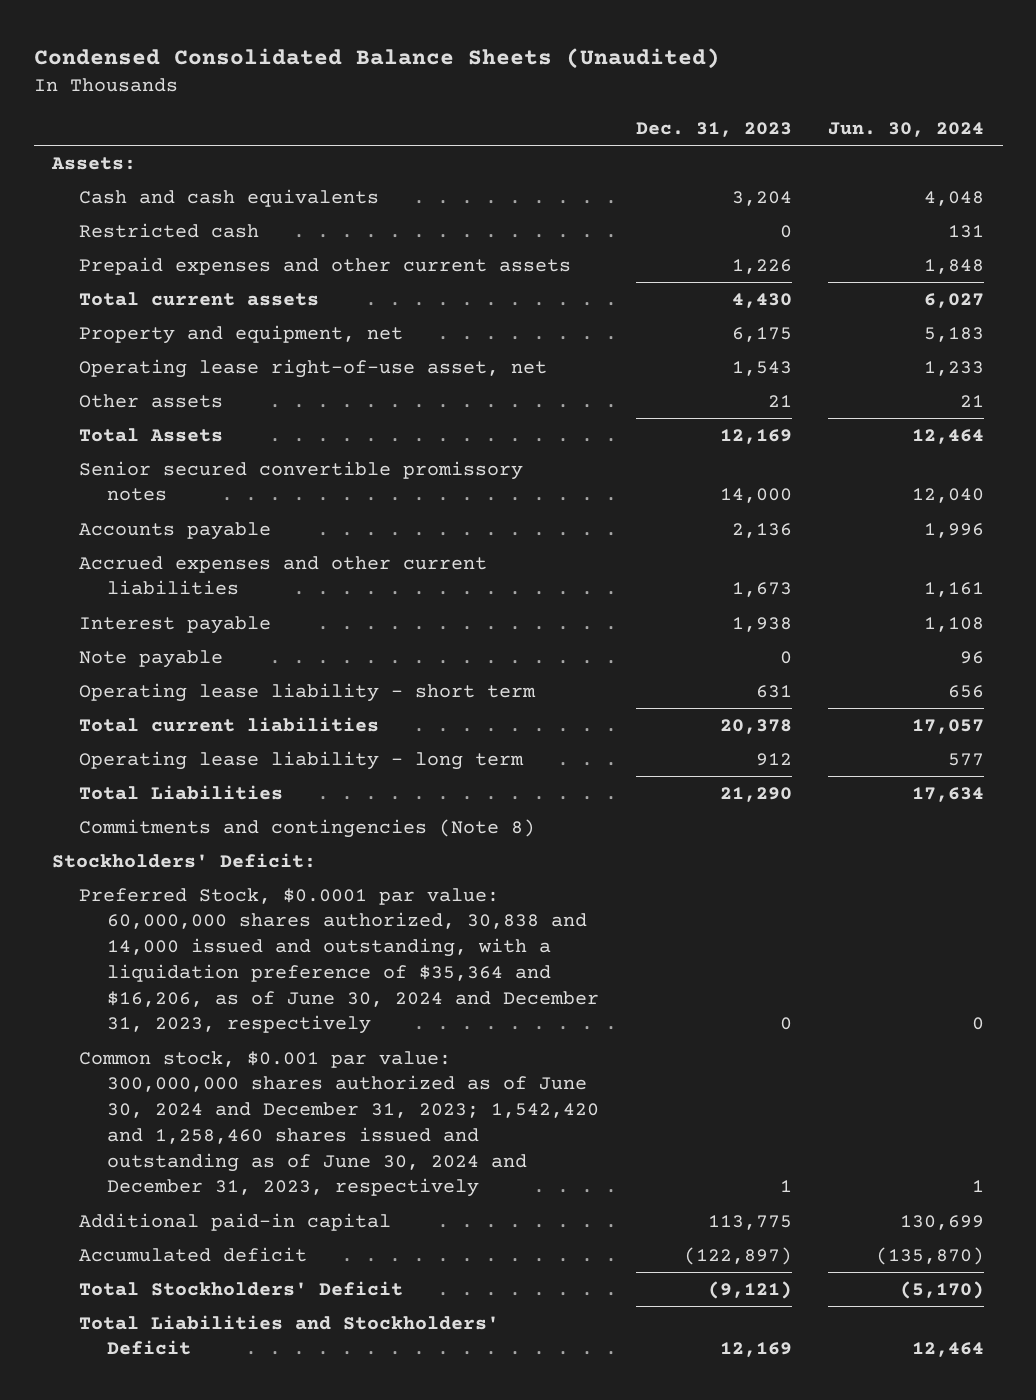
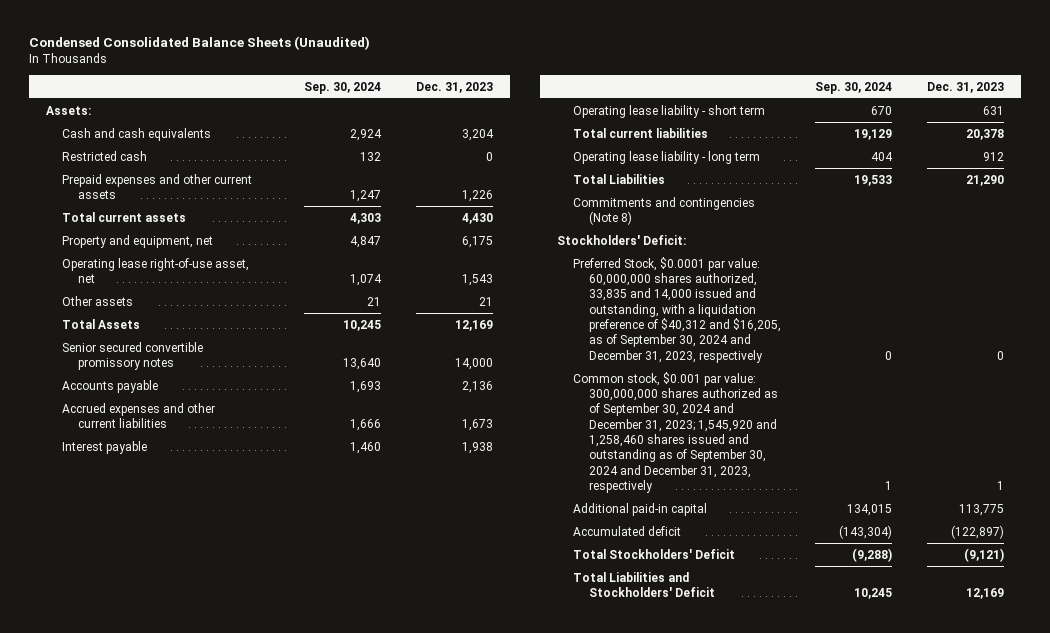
[828,121,985,137] Jun. 30, 2024 -> none
none -> [304,81,382,94] Sep. 30, 2024
[79,649,224,668] Note payable -> none
[79,887,599,1035] Preferred Stock, $0.0001 par value: 60,000,000 shares authorized, 30,838 and 14,000 issued and outstanding, with a liquidation preference of $35,364 and $16,206, as of June 30, 2024 and December 31, 2023, respectively -> [572,256,781,363] Preferred Stock, $0.0001 par value: 60,000,000 shares authorized, 33,835 and 14,000 issued and outstanding, with a liquidation preference of $40,312 and $16,205, as of September 30, 2024 and December 31, 2023, respectively
[79,1050,599,1198] Common stock, $0.001 par value: 300,000,000 shares authorized as of June 30, 2024 and December 31, 2023; 1,542,420 and 1,258,460 shares issued and outstanding as of June 30, 2024 and December 31, 2023, respectively -> [572,371,778,494] Common stock, $0.001 par value: 300,000,000 shares authorized as of September 30, 2024 and December 31, 2023; 1,545,920 and 1,258,460 shares issued and outstanding as of September 30, 2024 and December 31, 2023, respectively

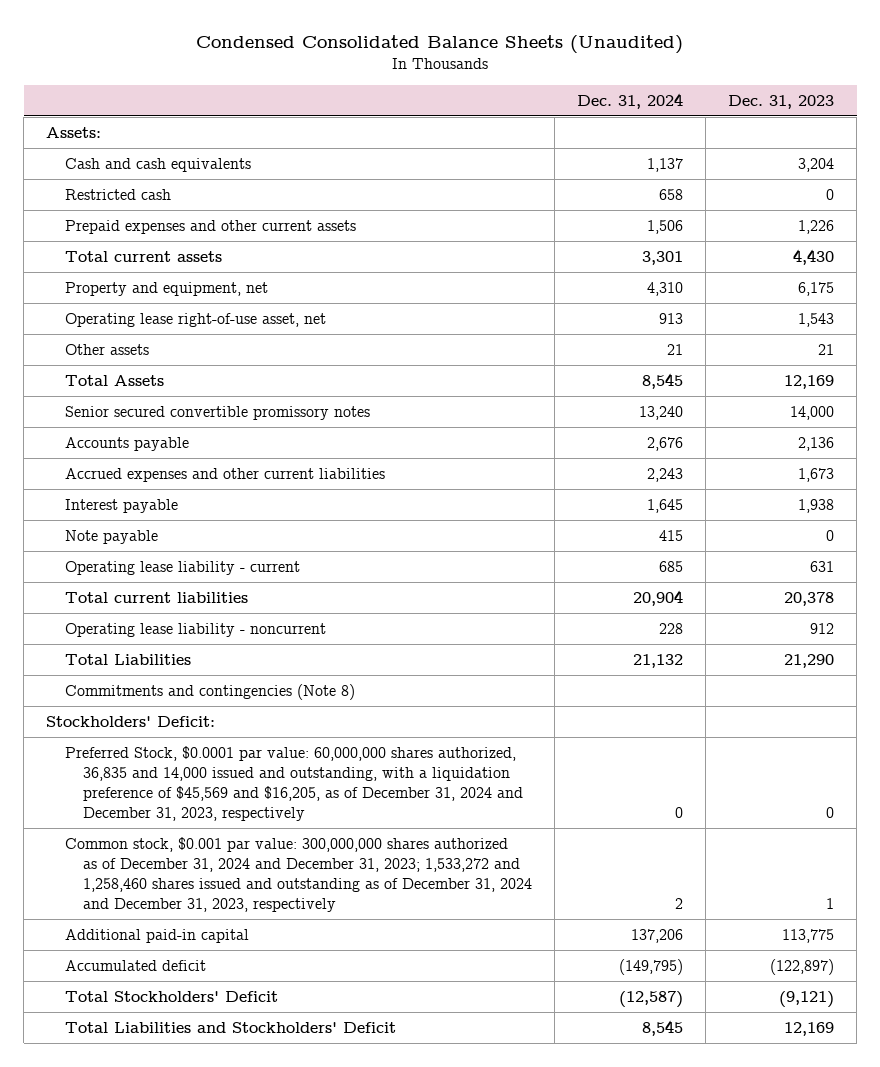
[304,81,382,94] Sep. 30, 2024 -> none
none -> [577,92,684,109] Dec. 31, 2024
none -> [64,529,158,544] Note payable
[572,104,765,118] Operating lease liability - short term -> [64,560,300,575] Operating lease liability - current
[572,150,760,164] Operating lease liability - long term -> [64,622,326,637] Operating lease liability - noncurrent
[572,256,781,363] Preferred Stock, $0.0001 par value: 60,000,000 shares authorized, 33,835 and 14,000 issued and outstanding, with a liquidation preference of $40,312 and $16,205, as of September 30, 2024 and December 31, 2023, respectively -> [64,745,524,821] Preferred Stock, $0.0001 par value: 60,000,000 shares authorized, 36,835 and 14,000 issued and outstanding, with a liquidation preference of $45,569 and $16,205, as of December 31, 2024 and December 31, 2023, respectively
[572,371,778,494] Common stock, $0.001 par value: 300,000,000 shares authorized as of September 30, 2024 and December 31, 2023; 1,545,920 and 1,258,460 shares issued and outstanding as of September 30, 2024 and December 31, 2023, respectively -> [64,836,533,912] Common stock, $0.001 par value: 300,000,000 shares authorized as of December 31, 2024 and December 31, 2023; 1,533,272 and 1,258,460 shares issued and outstanding as of December 31, 2024 and December 31, 2023, respectively

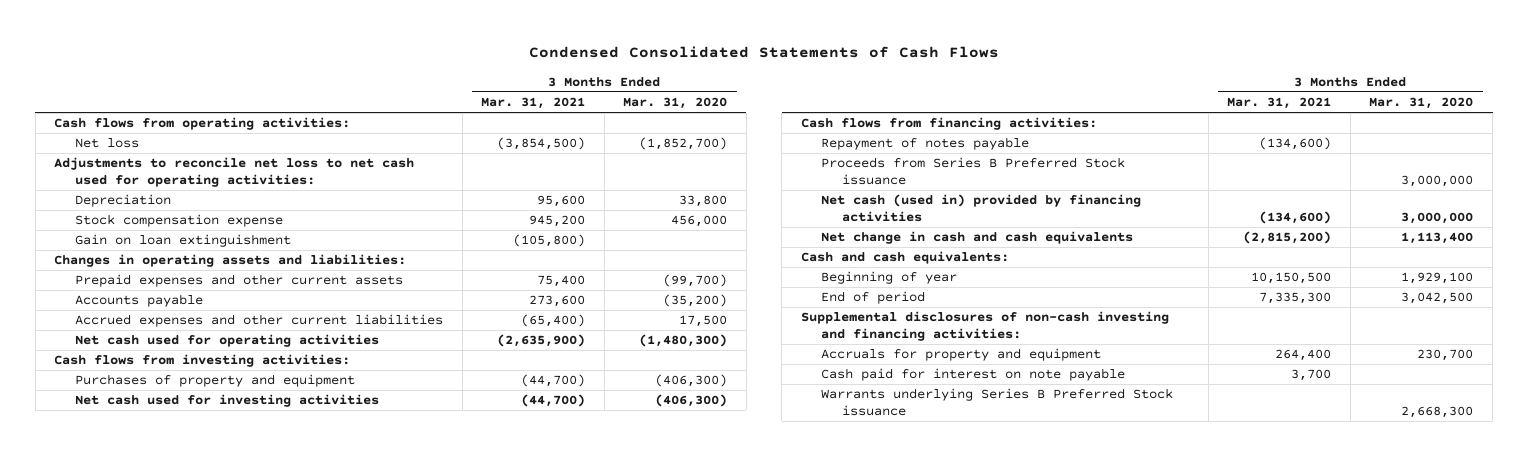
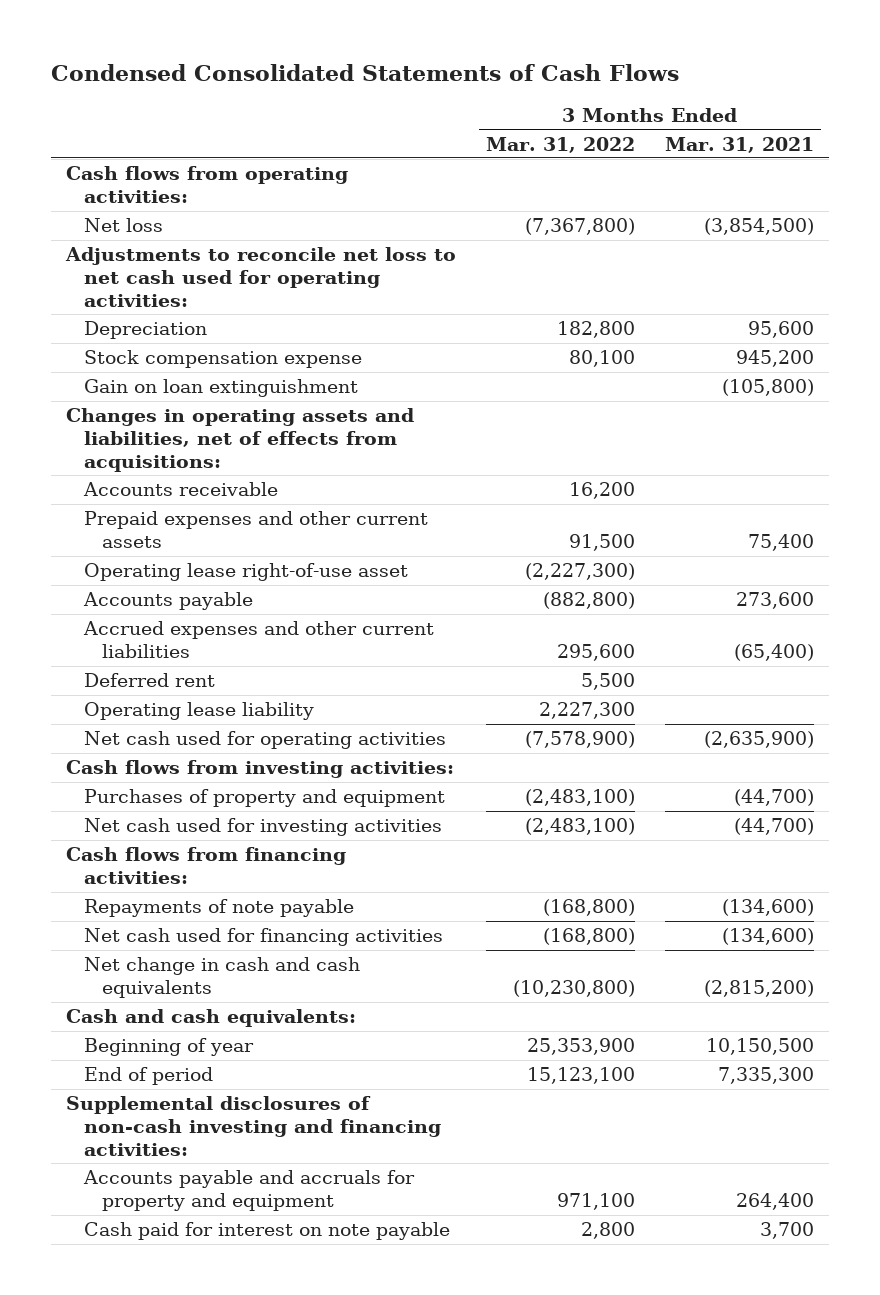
[623,97,728,110] Mar. 31, 2020 -> none
none -> [486,136,636,153] Mar. 31, 2022
[54,254,407,268] Changes in operating assets and liabilities: -> [66,408,415,472] Changes in operating assets and liabilities, net of effects from acquisitions:
none -> [83,482,279,497] Accounts receivable
none -> [84,563,409,582] Operating lease right-of-use asset
none -> [84,673,216,688] Deferred rent
none -> [84,702,315,721] Operating lease liability
[821,157,1126,186] Proceeds from Series B Preferred Stock issuance -> none
[821,137,1030,151] Repayment of notes payable -> [84,899,355,918] Repayments of note payable
[821,194,1142,223] Net cash (used in) provided by financing activities -> [84,928,444,947] Net cash used for financing activities
[821,348,1102,362] Accruals for property and equipment -> [83,1170,416,1212] Accounts payable and accruals for property and equipment
[821,388,1174,417] Warrants underlying Series B Preferred Stock issuance -> none

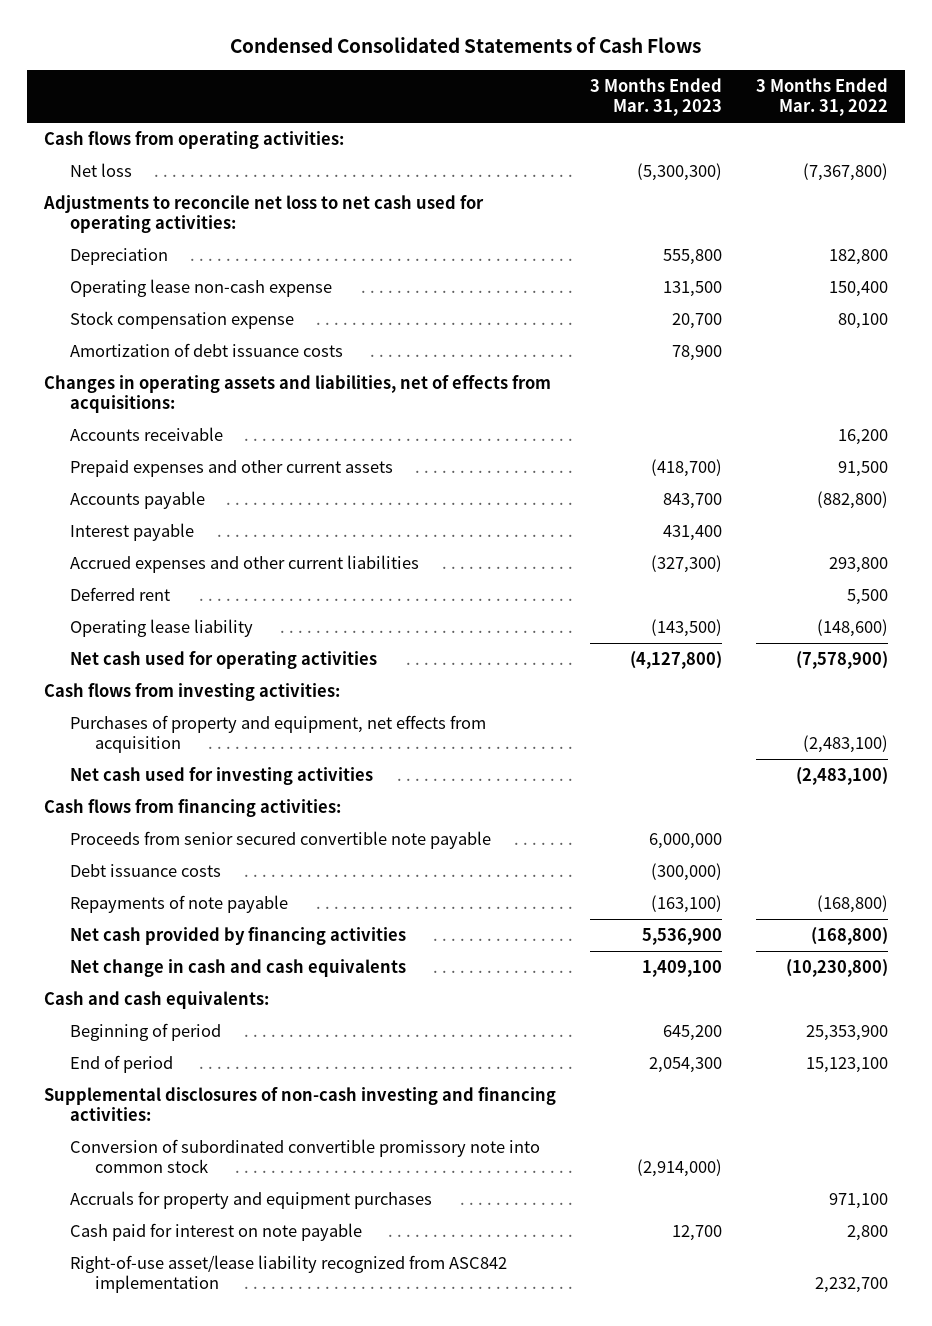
[664,136,814,153] Mar. 31, 2021 -> none
none -> [590,78,723,117] 3 Months Ended Mar. 31, 2023
none -> [69,279,332,298] Operating lease non-cash expense
[84,379,359,398] Gain on loan extinguishment -> none
none -> [69,343,343,358] Amortization of debt issuance costs
[84,563,409,582] Operating lease right-of-use asset -> none
none -> [69,523,194,542] Interest payable
[557,644,636,662] 295,600 -> [829,557,889,574] 293,800
[539,702,636,720] 2,227,300 -> [817,619,889,638] (148,600)
[84,789,446,808] Purchases of property and equipment -> [69,715,486,754] Purchases of property and equipment, net effects from acquisition
none -> [69,831,491,850] Proceeds from senior secured convertible note payable
none -> [69,864,221,878] Debt issuance costs
[84,928,444,947] Net cash used for financing activities -> [69,927,406,946] Net cash provided by financing activities
[84,1038,255,1057] Beginning of year -> [69,1023,221,1042] Beginning of period
none -> [69,1139,540,1174] Conversion of subordinated convertible promissory note into common stock
[83,1170,416,1212] Accounts payable and accruals for property and equipment -> [69,1191,432,1210] Accruals for property and equipment purchases
none -> [69,1255,507,1294] Right-of-use asset/lease liability recognized from ASC842 implementation

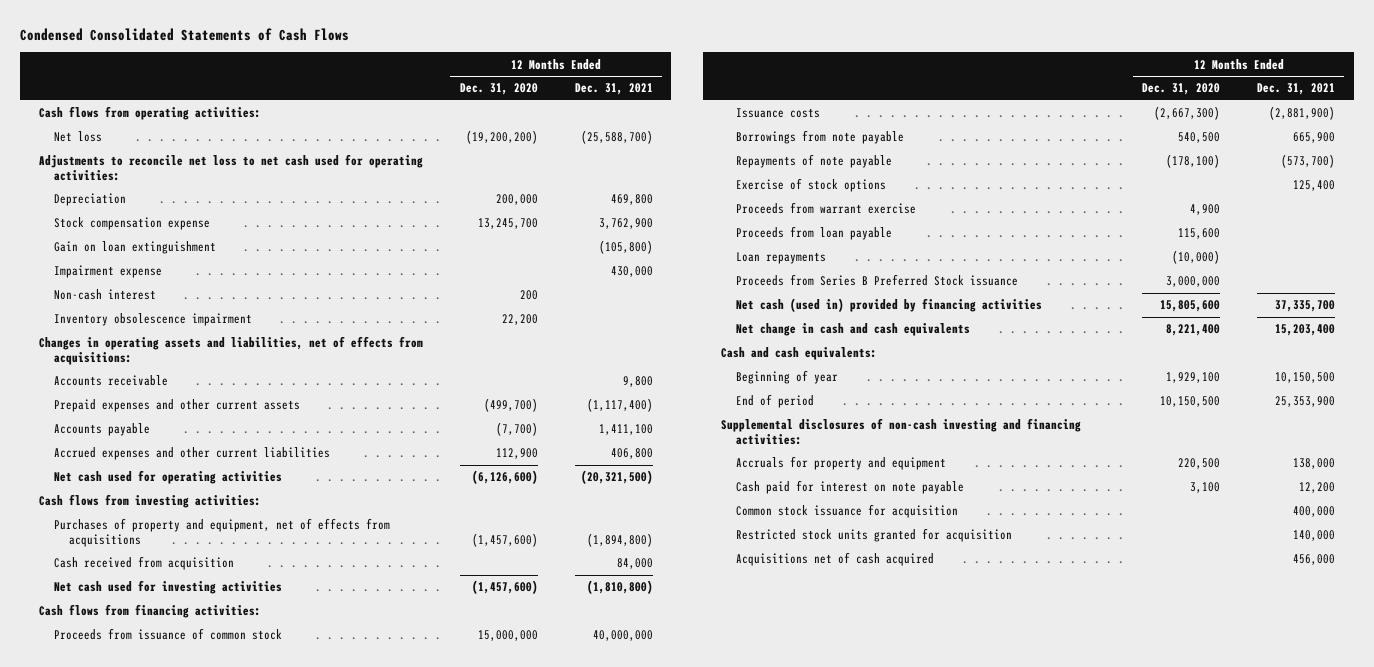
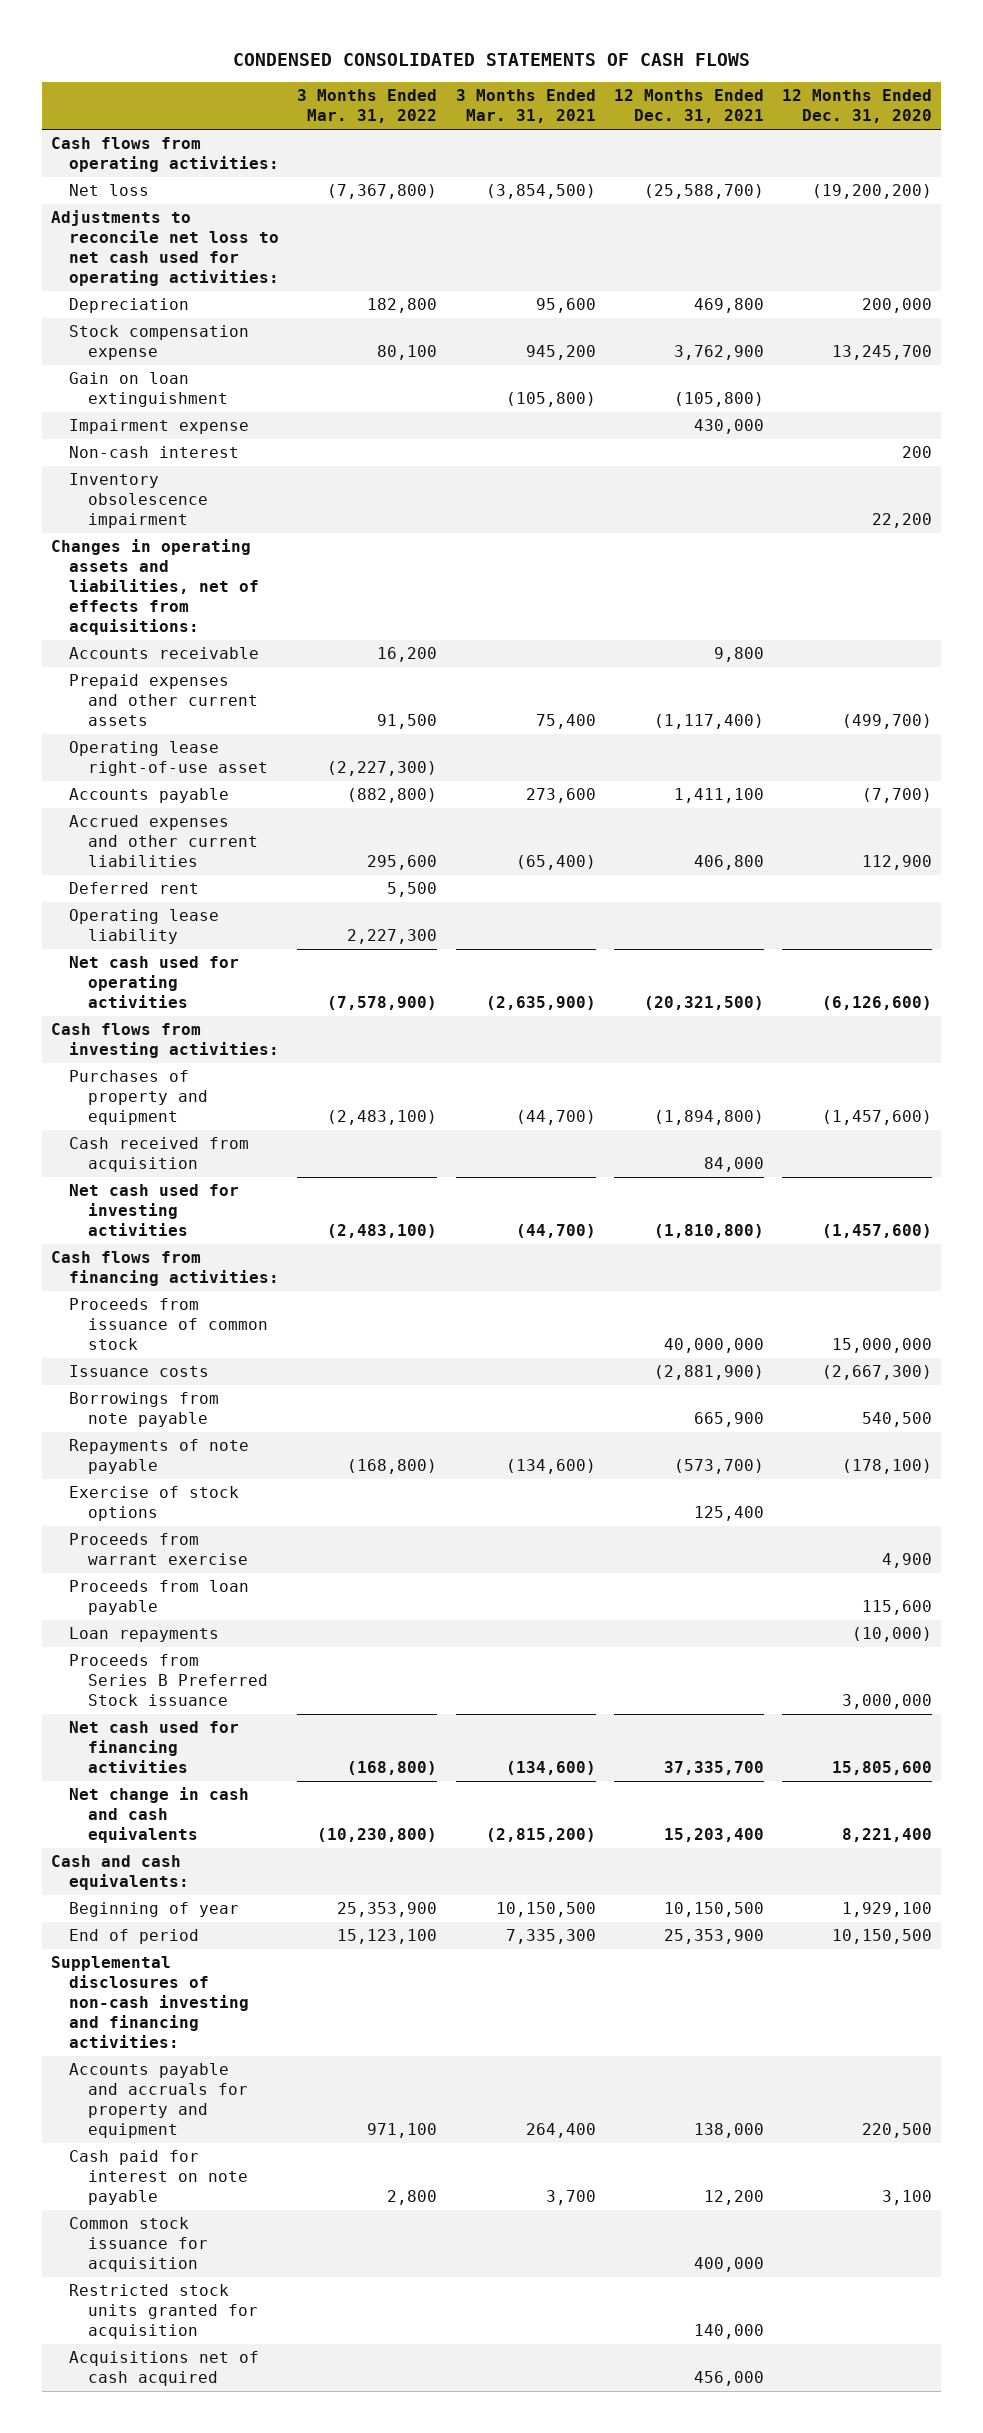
[20,27,350,41] Condensed Consolidated Statements of Cash Flows -> [232,53,750,67] CONDENSED CONSOLIDATED STATEMENTS OF CASH FLOWS
none -> [297,89,438,124] 3 Months Ended Mar. 31, 2022
none -> [455,89,596,124] 3 Months Ended Mar. 31, 2021
none -> [69,741,268,777] Operating lease right-of-use asset
none -> [69,882,200,895] Deferred rent
none -> [69,909,220,945] Operating lease liability
[53,518,390,548] Purchases of property and equipment, net of effects from acquisitions -> [69,1070,208,1126] Purchases of property and equipment
[736,298,1043,313] Net cash (used in) provided by financing activities -> [69,1721,240,1774] Net cash used for financing activities
[736,456,947,471] Accruals for property and equipment -> [69,2063,248,2138] Accounts payable and accruals for property and equipment

